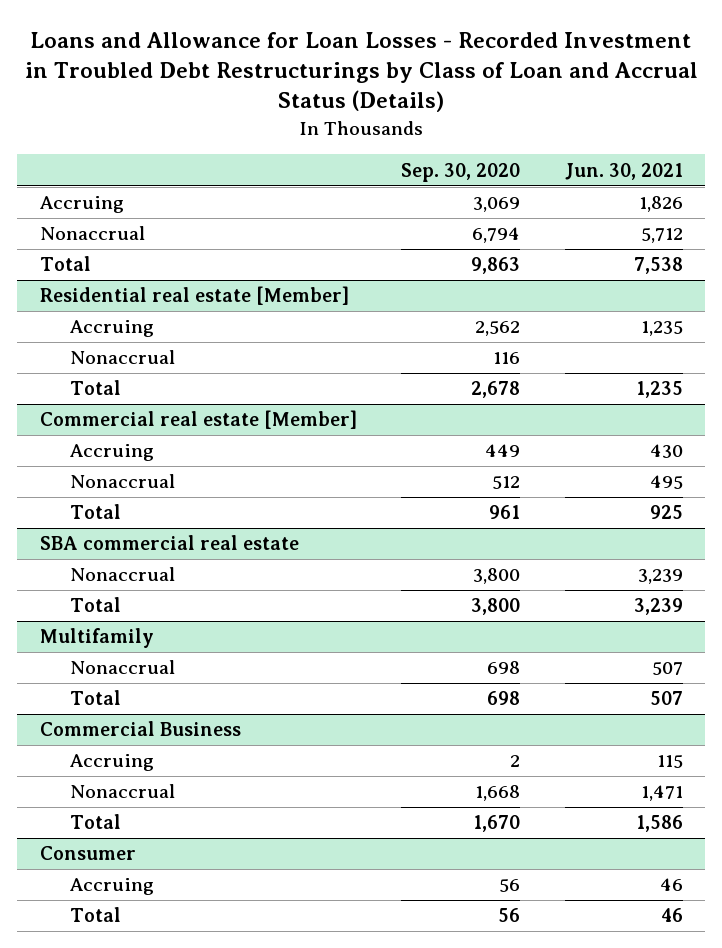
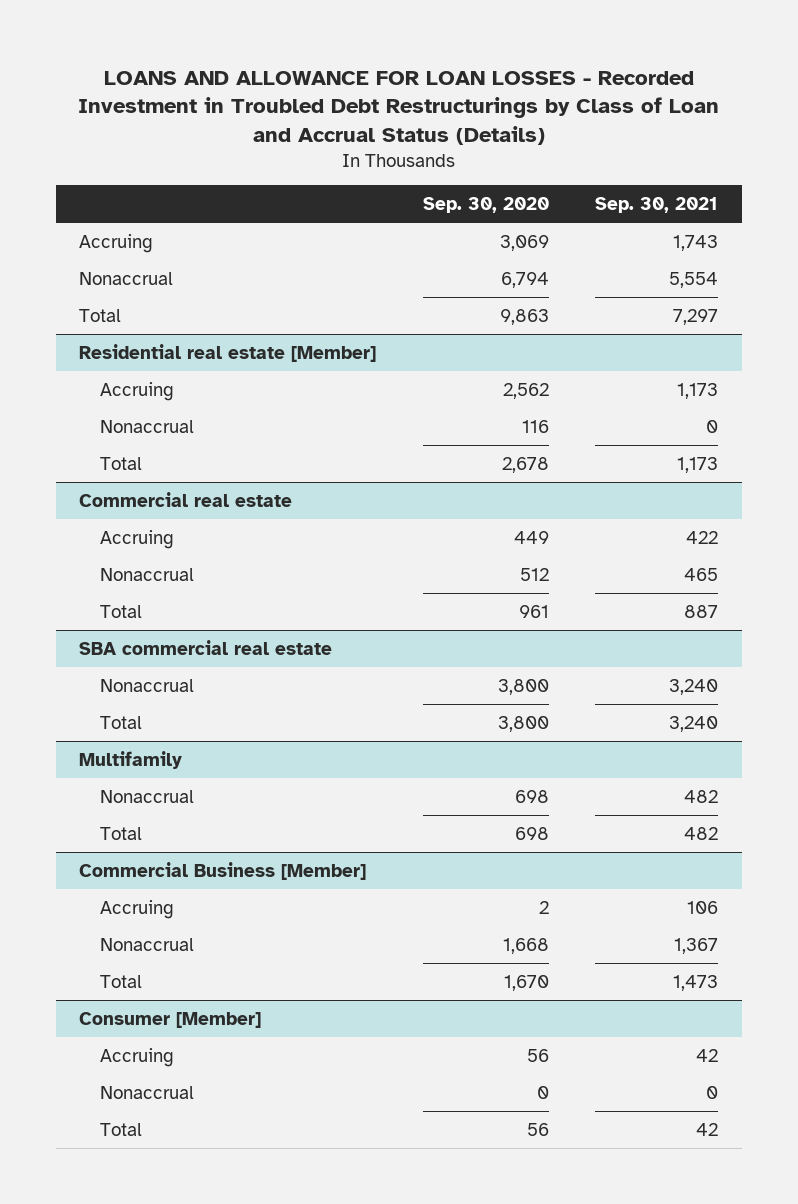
[25,31,699,113] Loans and Allowance for Loan Losses - Recorded Investment in Troubled Debt Restructurings by Class of Loan and Accrual Status (Details) -> [77,70,719,146] LOANS AND ALLOWANCE FOR LOAN LOSSES - Recorded Investment in Troubled Debt Restructurings by Class of Loan and Accrual Status (Details)
[564,162,683,180] Jun. 30, 2021 -> none
none -> [595,197,719,214] Sep. 30, 2021
[39,410,357,430] Commercial real estate [Member] -> [79,491,293,507] Commercial real estate
[39,721,241,737] Commercial Business -> [79,861,367,880] Commercial Business [Member]
[39,846,136,861] Consumer -> [79,1011,262,1028] Consumer [Member]
none -> [99,1085,194,1099] Nonaccrual

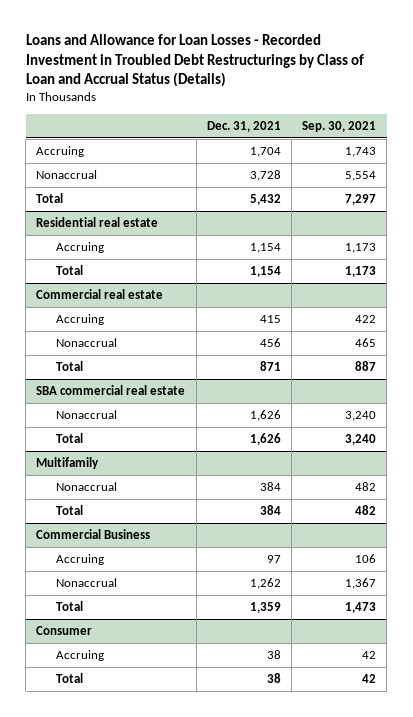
[77,70,719,146] LOANS AND ALLOWANCE FOR LOAN LOSSES - Recorded Investment in Troubled Debt Restructurings by Class of Loan and Accrual Status (Details) -> [25,34,364,88] Loans and Allowance for Loan Losses - Recorded Investment in Troubled Debt Restructurings by Class of Loan and Accrual Status (Details)
[422,197,549,214] Sep. 30, 2020 -> none
none -> [206,120,281,132] Dec. 31, 2021
[79,343,377,362] Residential real estate [Member] -> [36,217,159,228] Residential real estate
[99,419,194,433] Nonaccrual -> none
[79,861,367,880] Commercial Business [Member] -> [36,529,151,540] Commercial Business
[79,1011,262,1028] Consumer [Member] -> [36,626,93,636] Consumer
[99,1085,194,1099] Nonaccrual -> none

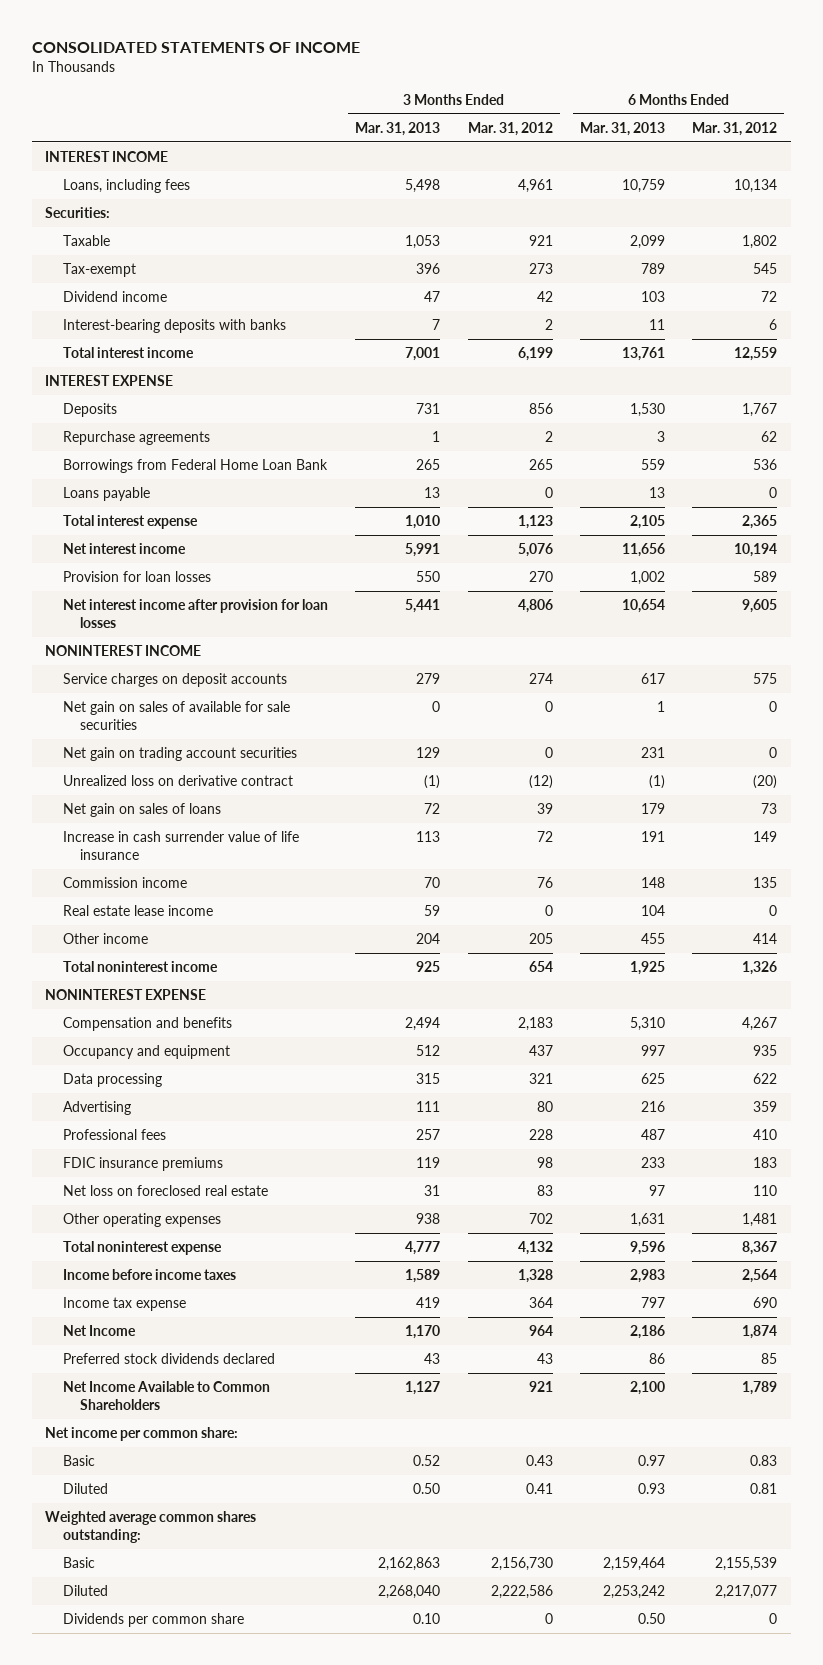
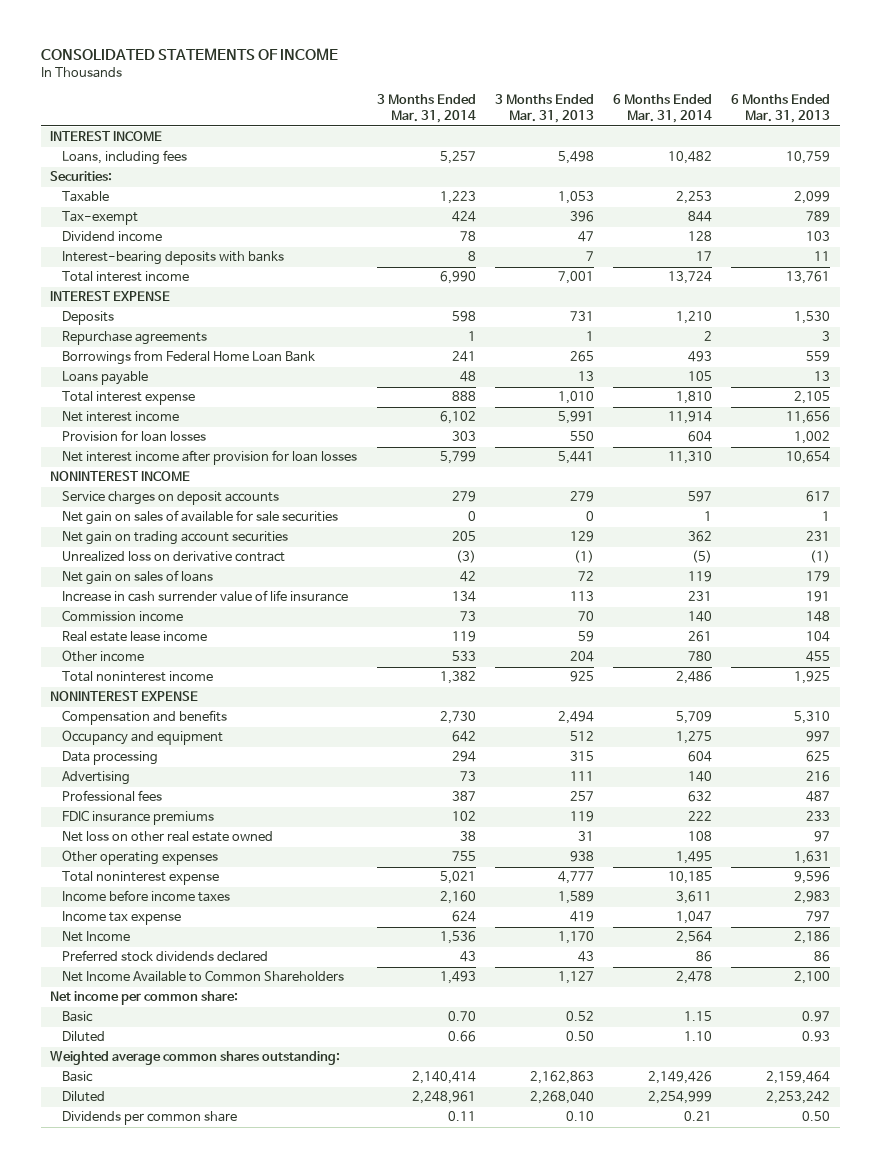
[467,121,553,136] Mar. 31, 2012 -> none
[692,121,778,136] Mar. 31, 2012 -> none
none -> [376,94,476,124] 3 Months Ended Mar. 31, 2014
none -> [613,94,713,124] 6 Months Ended Mar. 31, 2014
[62,1184,268,1196] Net loss on foreclosed real estate -> [62,831,274,843] Net loss on other real estate owned

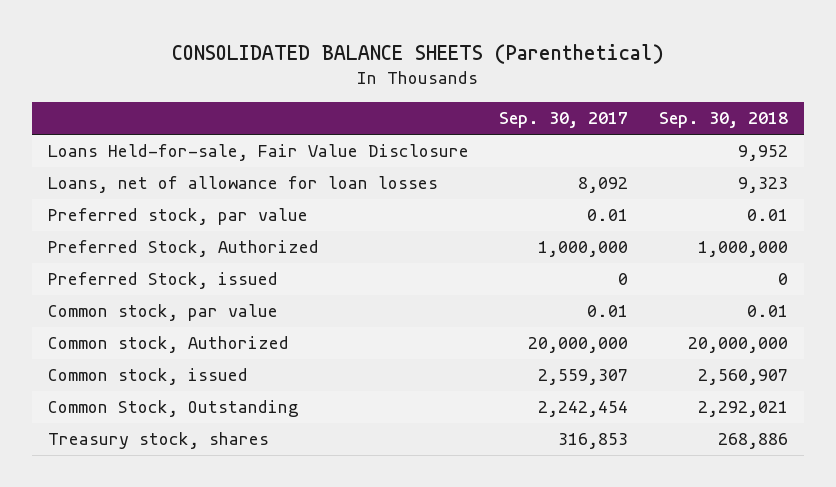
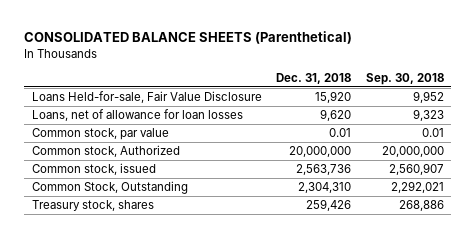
[499,112,629,129] Sep. 30, 2017 -> none
none -> [276,73,352,85] Dec. 31, 2018
[47,208,308,226] Preferred stock, par value -> none
[47,240,319,258] Preferred Stock, Authorized -> none
[47,272,278,290] Preferred Stock, issued -> none

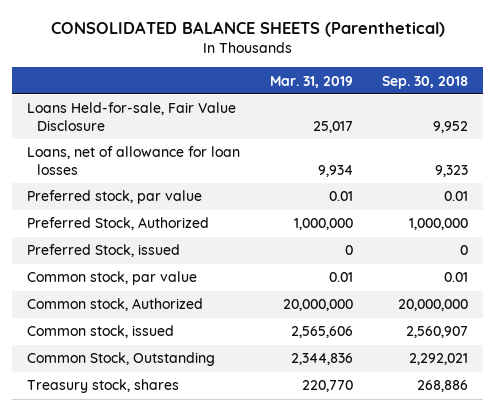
[276,73,352,85] Dec. 31, 2018 -> none
none -> [269,75,353,88] Mar. 31, 2019
none -> [26,190,202,205] Preferred stock, par value
none -> [26,217,209,231] Preferred Stock, Authorized
none -> [26,244,180,258] Preferred Stock, issued

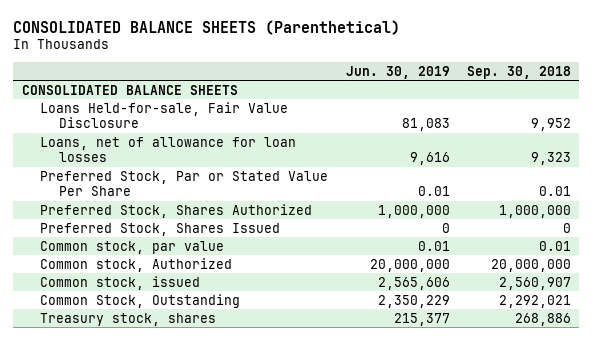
[269,75,353,88] Mar. 31, 2019 -> none
none -> [345,65,450,79] Jun. 30, 2019
none -> [21,84,238,95] CONSOLIDATED BALANCE SHEETS
[26,190,202,205] Preferred stock, par value -> [40,170,329,196] Preferred Stock, Par or Stated Value Per Share
[26,217,209,231] Preferred Stock, Authorized -> [40,203,313,218] Preferred Stock, Shares Authorized
[26,244,180,258] Preferred Stock, issued -> [40,222,281,236] Preferred Stock, Shares Issued

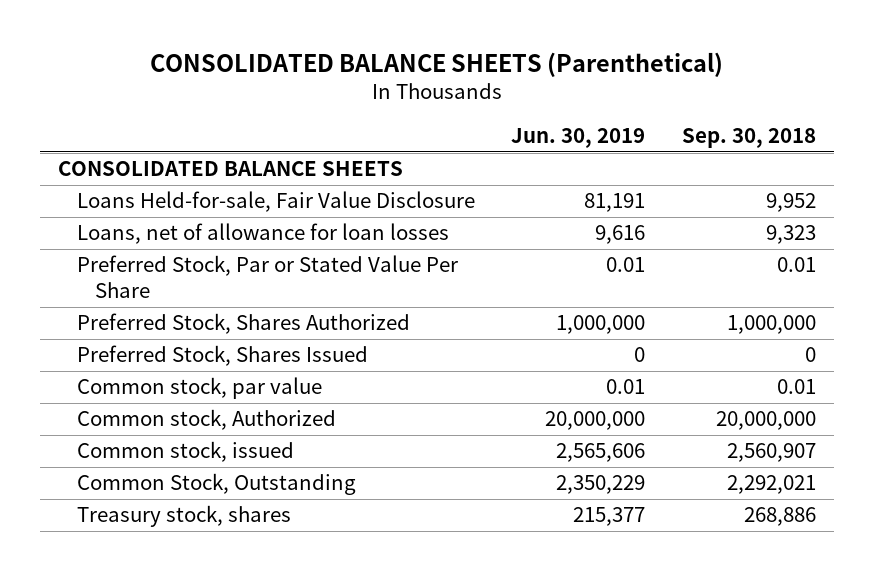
[401,117,450,131] 81,083 -> [584,193,646,213] 81,191

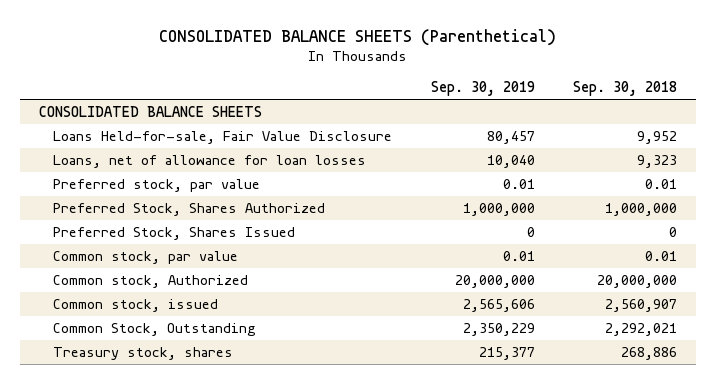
[511,128,646,149] Jun. 30, 2019 -> none
none -> [430,81,535,97] Sep. 30, 2019
[76,255,458,299] Preferred Stock, Par or Stated Value Per Share -> [53,178,261,192] Preferred stock, par value

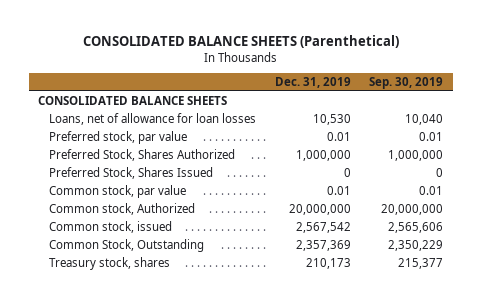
[573,81,678,97] Sep. 30, 2018 -> none
none -> [274,76,351,88] Dec. 31, 2019
[53,130,393,144] Loans Held-for-sale, Fair Value Disclosure -> none

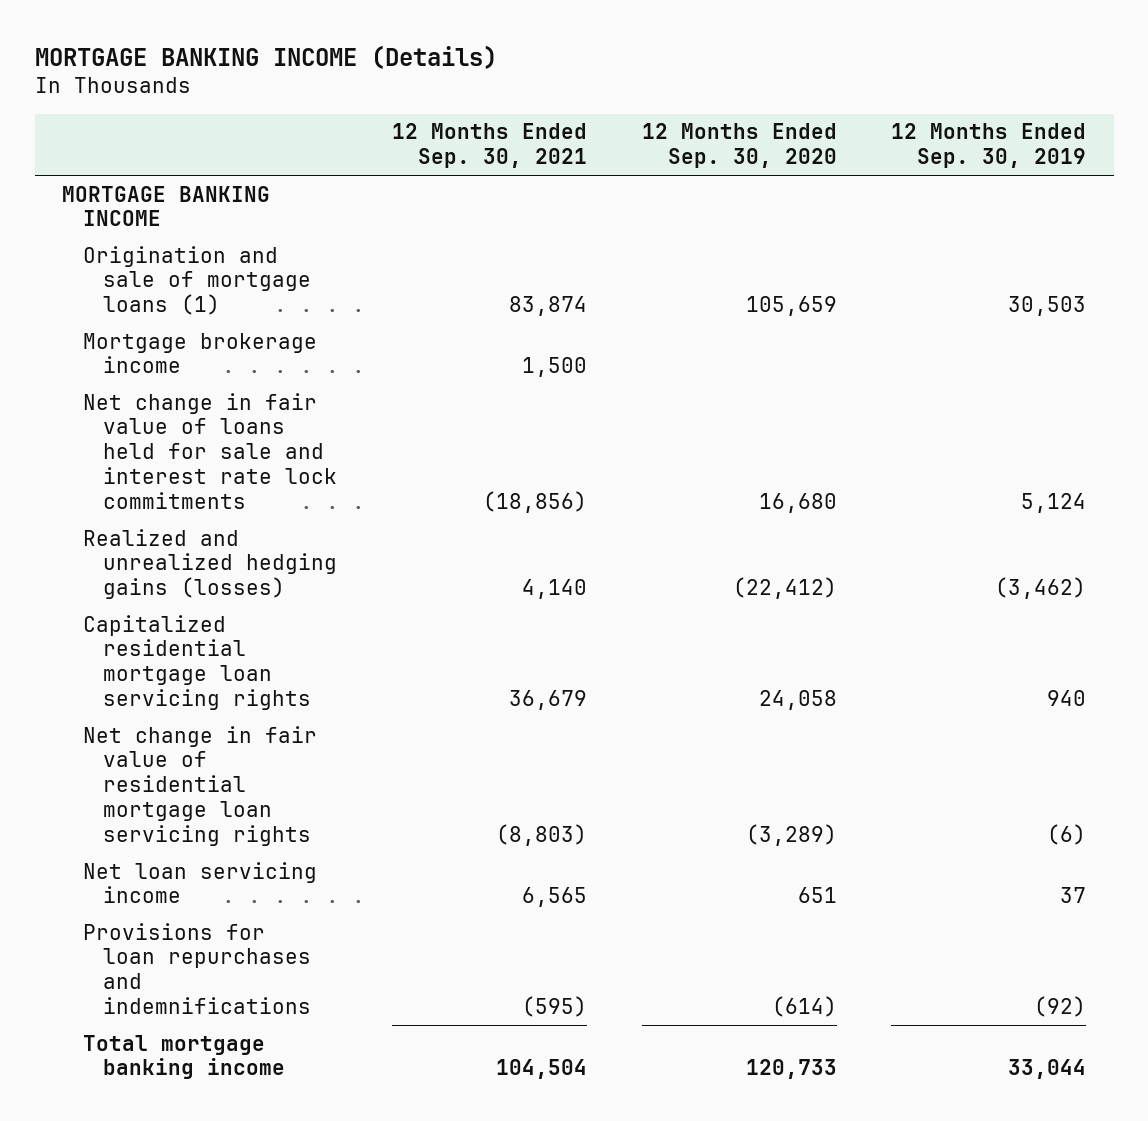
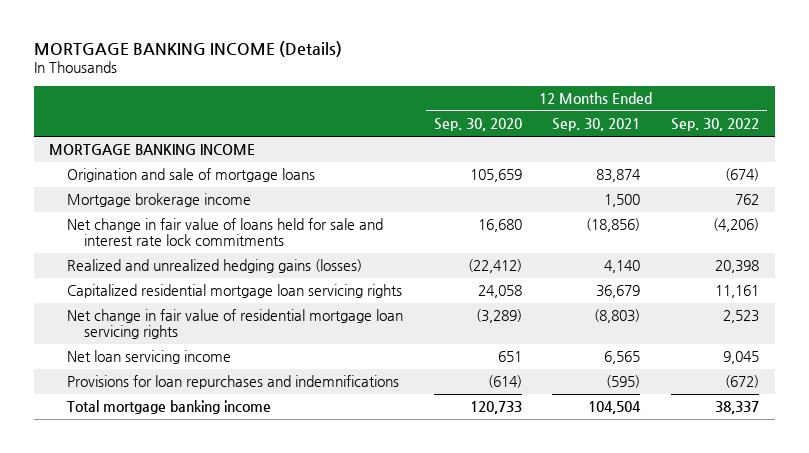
[891,123,1087,169] 12 Months Ended Sep. 30, 2019 -> none
none -> [671,118,760,132] Sep. 30, 2022
[82,245,312,316] Origination and sale of mortgage loans (1) -> [66,168,315,183] Origination and sale of mortgage loans

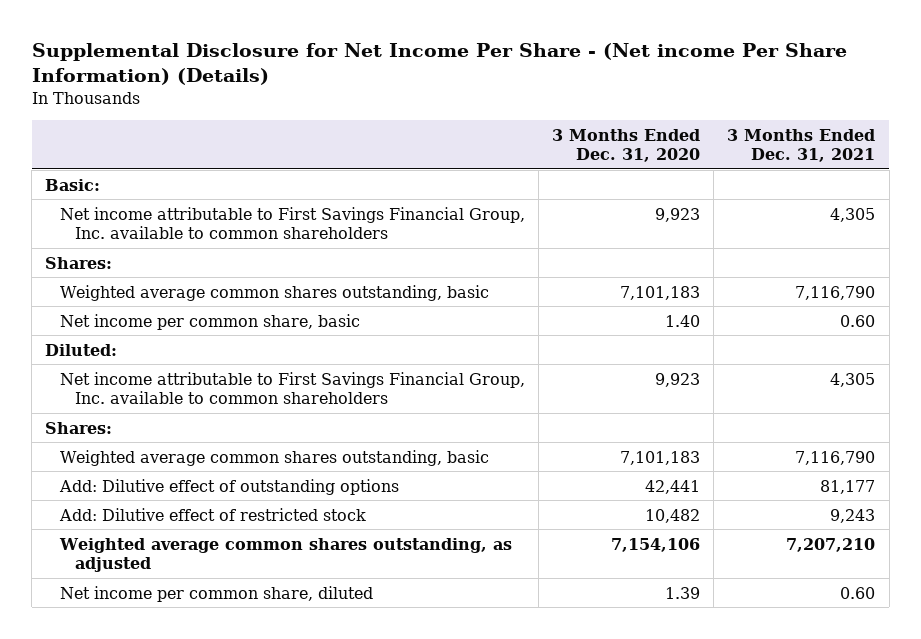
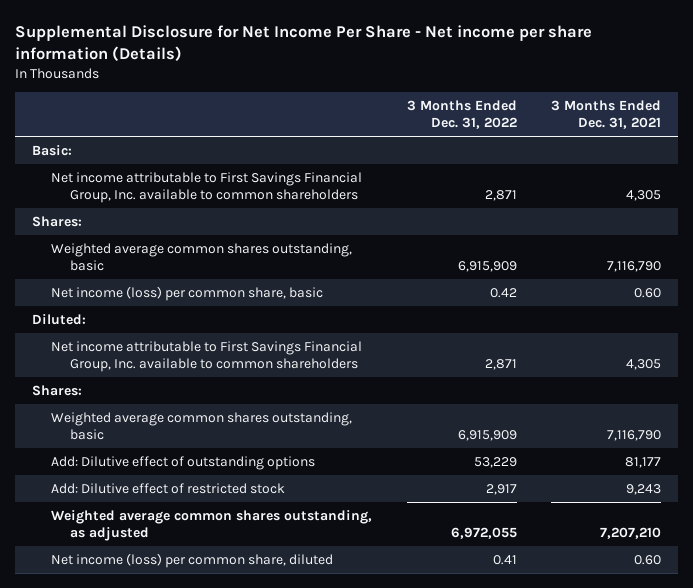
[31,43,847,86] Supplemental Disclosure for Net Income Per Share - (Net income Per Share Information) (Details) -> [15,25,593,61] Supplemental Disclosure for Net Income Per Share - Net income per share information (Details)
[552,128,701,163] 3 Months Ended Dec. 31, 2020 -> none
none -> [406,100,517,129] 3 Months Ended Dec. 31, 2022
[60,313,361,330] Net income per common share, basic -> [51,286,324,302] Net income (loss) per common share, basic
[60,585,374,602] Net income per common share, diluted -> [51,553,334,569] Net income (loss) per common share, diluted

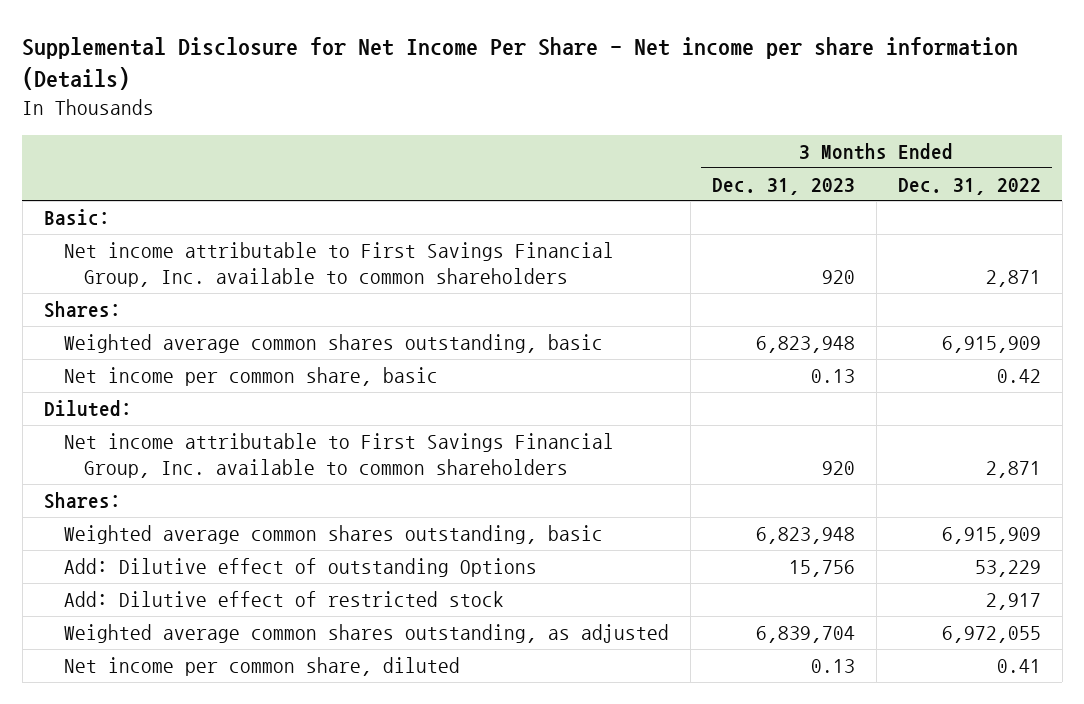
[551,100,662,129] 3 Months Ended Dec. 31, 2021 -> none
none -> [711,177,855,195] Dec. 31, 2023
[51,286,324,302] Net income (loss) per common share, basic -> [63,367,438,387] Net income per common share, basic
[51,456,316,471] Add: Dilutive effect of outstanding options -> [63,558,537,578] Add: Dilutive effect of outstanding Options
[51,553,334,569] Net income (loss) per common share, diluted -> [63,657,460,677] Net income per common share, diluted

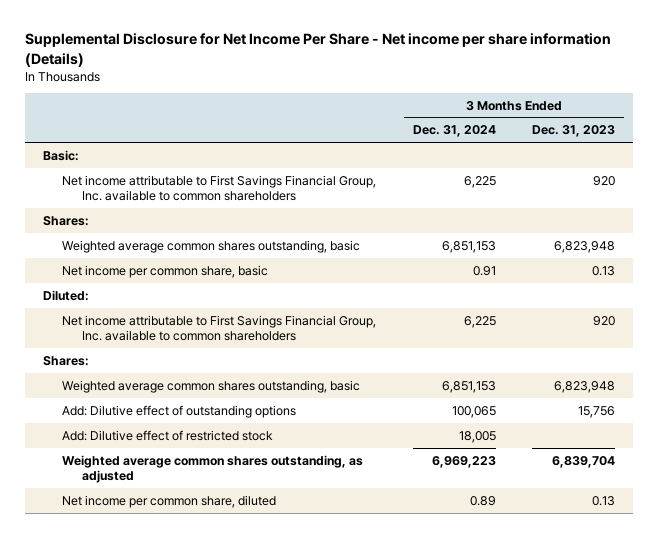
[897,177,1041,195] Dec. 31, 2022 -> none
none -> [412,125,496,138] Dec. 31, 2024
[63,558,537,578] Add: Dilutive effect of outstanding Options -> [62,404,297,418] Add: Dilutive effect of outstanding options

